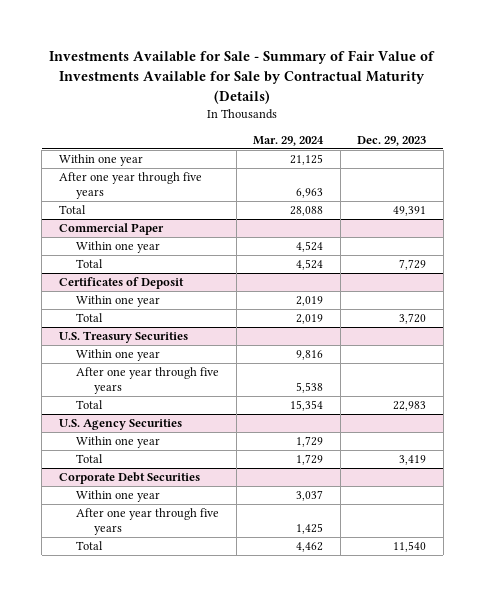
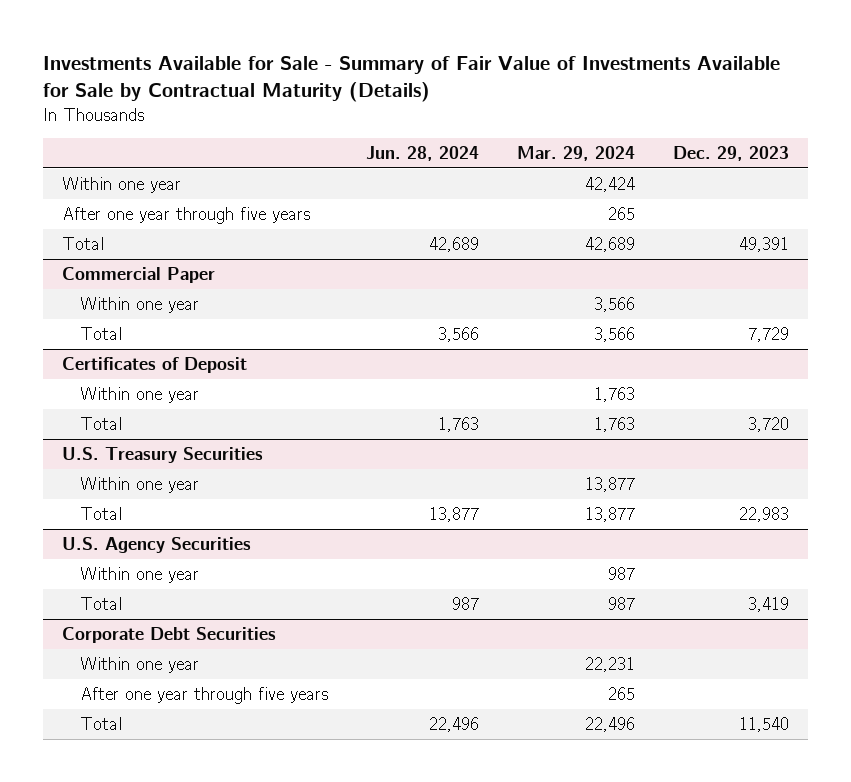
none -> [366,146,480,162] Jun. 28, 2024
[290,154,324,166] 21,125 -> [585,176,636,192] 42,424
[296,188,324,199] 6,963 -> [608,206,636,220] 265
[290,206,324,217] 28,088 -> [585,236,636,252] 42,689
[296,241,324,253] 4,524 -> [594,296,636,312] 3,566
[296,259,324,271] 4,524 -> [594,326,636,342] 3,566
[296,296,324,307] 2,019 -> [594,386,636,402] 1,763
[296,314,324,325] 2,019 -> [594,416,636,432] 1,763
[76,367,220,395] After one year through five years -> none
[296,350,324,361] 9,816 -> [585,476,636,492] 13,877
[290,400,324,412] 15,354 -> [585,506,636,522] 13,877
[296,436,324,448] 1,729 -> [608,566,636,580] 987
[296,454,324,466] 1,729 -> [608,596,636,610] 987
[296,490,324,502] 3,037 -> [585,656,636,672] 22,231
[296,523,324,535] 1,425 -> [608,686,636,700] 265
[296,542,324,553] 4,462 -> [585,716,636,732] 22,496

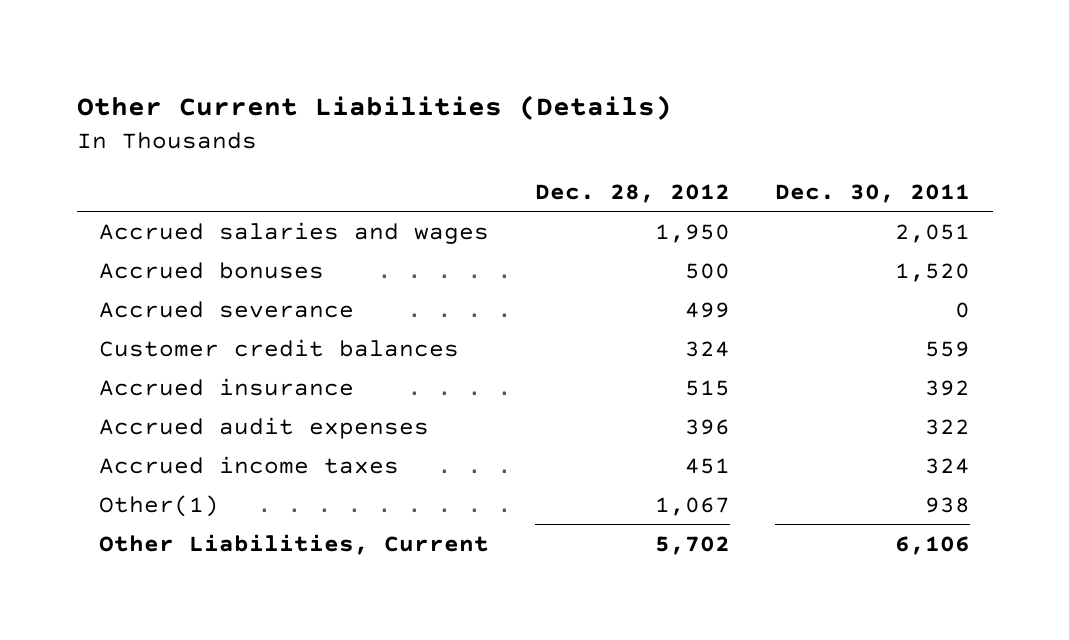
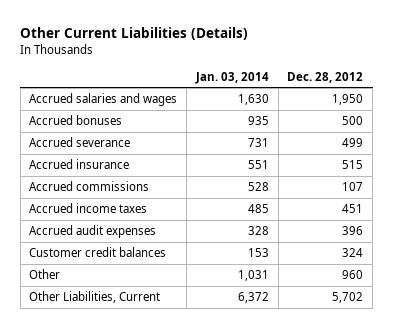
[775,184,971,204] Dec. 30, 2011 -> none
none -> [194,71,269,84] Jan. 03, 2014
none -> [29,181,150,192] Accrued commissions
[99,416,430,439] Accrued audit expenses -> [29,225,157,239] Accrued audit expenses
[99,338,460,357] Customer credit balances -> [29,247,167,258] Customer credit balances
[99,494,220,517] Other(1) -> [29,269,61,280] Other
[654,496,730,516] 1,067 -> [342,270,364,280] 960

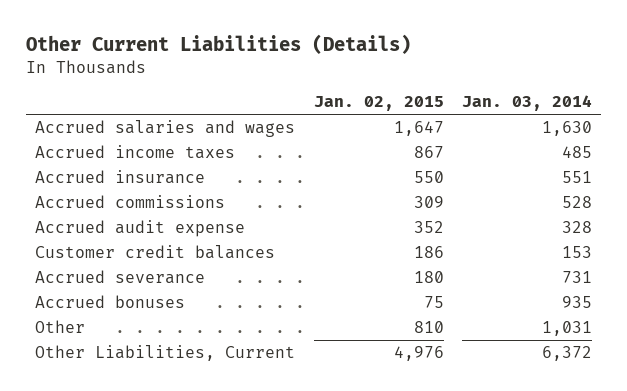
[287,71,364,83] Dec. 28, 2012 -> none
none -> [313,96,444,112] Jan. 02, 2015
[29,203,148,214] Accrued income taxes -> [35,145,236,160] Accrued income taxes
[29,225,157,239] Accrued audit expenses -> [35,220,246,238] Accrued audit expense
[29,137,131,148] Accrued severance -> [35,270,206,285] Accrued severance
[29,115,123,126] Accrued bonuses -> [35,295,186,309] Accrued bonuses

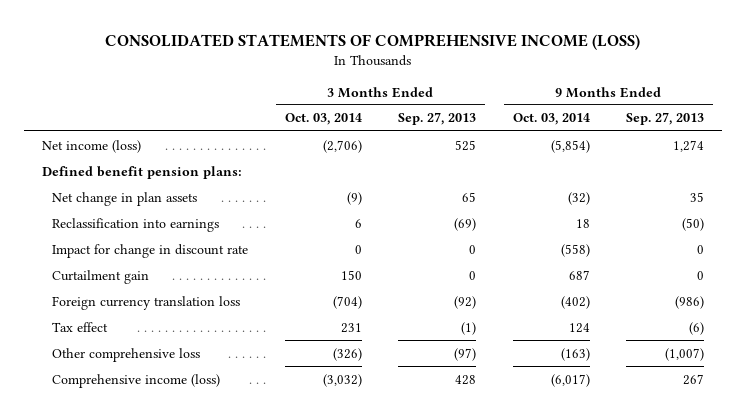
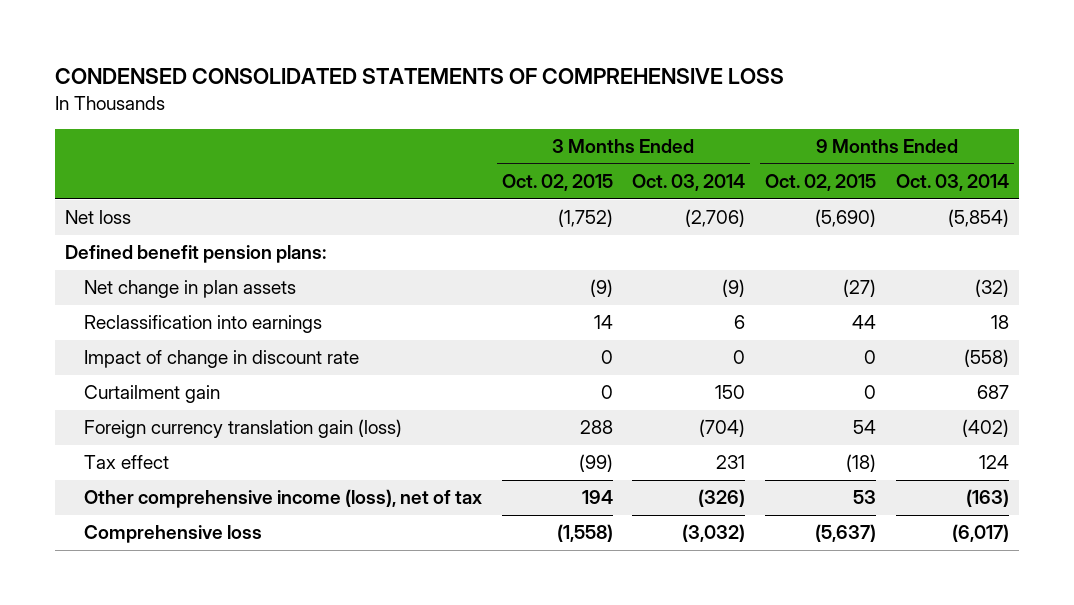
[105,33,641,50] CONSOLIDATED STATEMENTS OF COMPREHENSIVE INCOME (LOSS) -> [55,68,785,85] CONDENSED CONSOLIDATED STATEMENTS OF COMPREHENSIVE LOSS
[398,112,477,126] Sep. 27, 2013 -> none
[626,112,705,126] Sep. 27, 2013 -> none
none -> [501,174,613,192] Oct. 02, 2015
none -> [765,174,877,192] Oct. 02, 2015
[41,139,141,153] Net income (loss) -> [65,210,132,225] Net loss
[52,243,249,258] Impact for change in discount rate -> [83,350,359,369] Impact of change in discount rate
[52,295,241,310] Foreign currency translation loss -> [83,419,402,439] Foreign currency translation gain (loss)
[52,347,201,362] Other comprehensive loss -> [83,489,482,509] Other comprehensive income (loss), net of tax
[52,373,221,388] Comprehensive income (loss) -> [83,525,262,544] Comprehensive loss

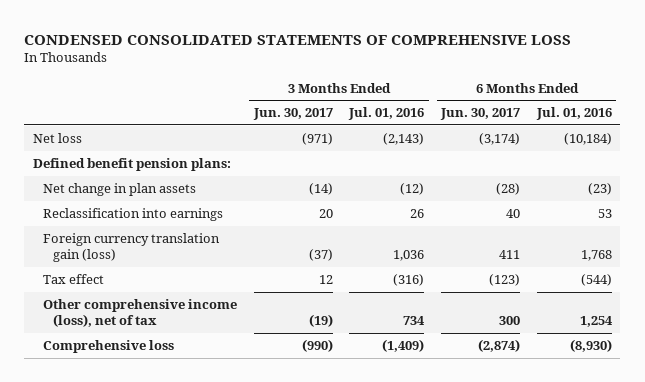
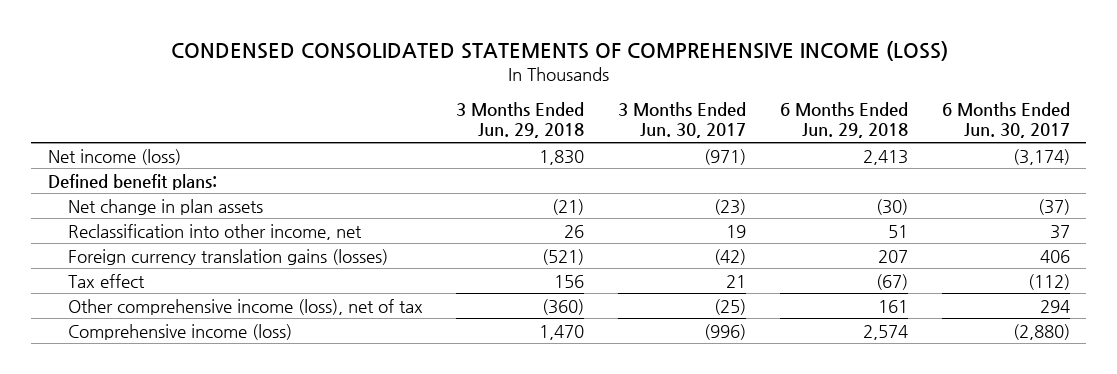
[24,34,572,45] CONDENSED CONSOLIDATED STATEMENTS OF COMPREHENSIVE LOSS -> [170,41,948,62] CONDENSED CONSOLIDATED STATEMENTS OF COMPREHENSIVE INCOME (LOSS)
[348,107,425,121] Jul. 01, 2016 -> none
[536,107,613,121] Jul. 01, 2016 -> none
none -> [456,102,585,139] 3 Months Ended Jun. 29, 2018
none -> [779,102,908,139] 6 Months Ended Jun. 29, 2018
[32,132,82,143] Net loss -> [47,148,181,165] Net income (loss)
[32,157,231,171] Defined benefit pension plans: -> [47,173,217,190] Defined benefit plans:
[308,182,333,195] (14) -> [714,198,747,215] (23)
[496,182,521,195] (28) -> [1037,198,1070,215] (37)
[42,207,223,221] Reclassification into earnings -> [67,223,362,240] Reclassification into other income, net
[318,208,333,218] 20 -> [726,224,747,238] 19
[506,208,521,218] 40 -> [1049,224,1070,239] 37
[42,232,220,263] Foreign currency translation gain (loss) -> [67,248,388,265] Foreign currency translation gains (losses)
[308,249,333,262] (37) -> [714,248,747,265] (42)
[499,250,521,260] 411 -> [1039,249,1070,263] 406
[318,274,333,284] 12 -> [726,274,747,288] 21
[489,273,521,286] (123) -> [1027,273,1070,290] (112)
[308,314,333,328] (19) -> [714,298,747,315] (25)
[499,316,521,326] 300 -> [1039,299,1070,313] 294
[42,339,174,353] Comprehensive loss -> [67,323,292,340] Comprehensive income (loss)
[301,338,333,352] (990) -> [704,323,747,340] (996)
[478,338,521,352] (2,874) -> [1012,323,1070,340] (2,880)

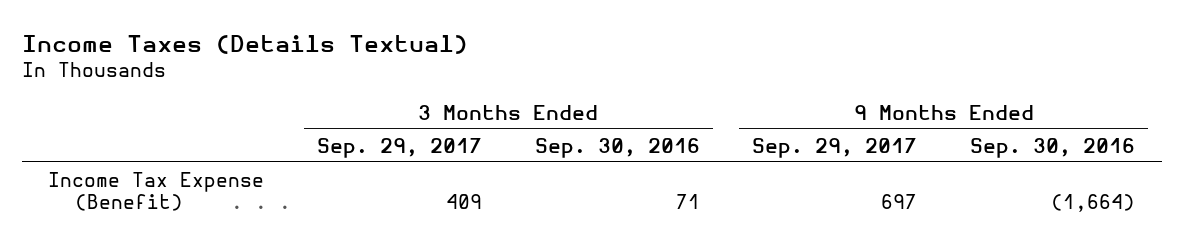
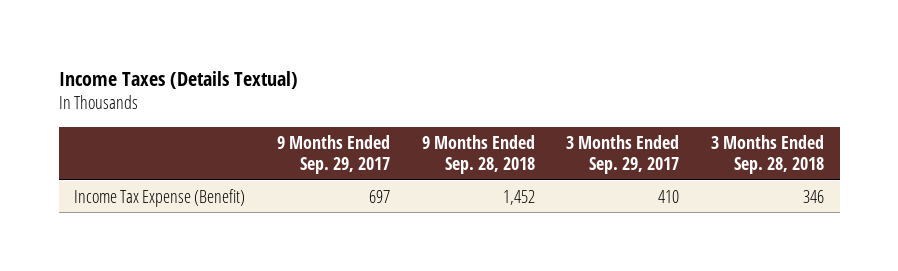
[534,137,700,158] Sep. 30, 2016 -> none
[970,137,1136,158] Sep. 30, 2016 -> none
none -> [421,134,535,175] 9 Months Ended Sep. 28, 2018
none -> [710,134,824,175] 3 Months Ended Sep. 28, 2018
[446,194,483,210] 409 -> [658,189,680,203] 410

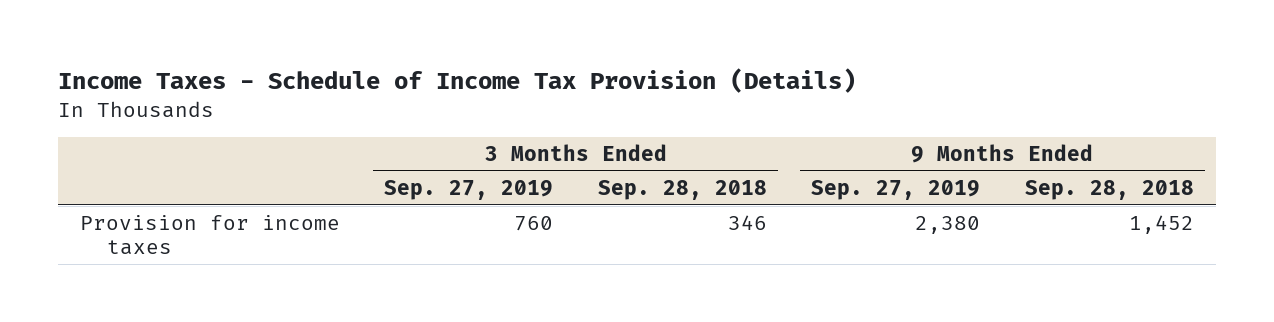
[58,70,298,89] Income Taxes (Details Textual) -> [57,68,856,94] Income Taxes - Schedule of Income Tax Provision (Details)
[276,134,390,175] 9 Months Ended Sep. 29, 2017 -> none
[566,134,680,175] 3 Months Ended Sep. 29, 2017 -> none
none -> [384,179,554,200] Sep. 27, 2019
none -> [811,179,981,200] Sep. 27, 2019
[74,188,246,207] Income Tax Expense (Benefit) -> [80,214,341,256] Provision for income taxes

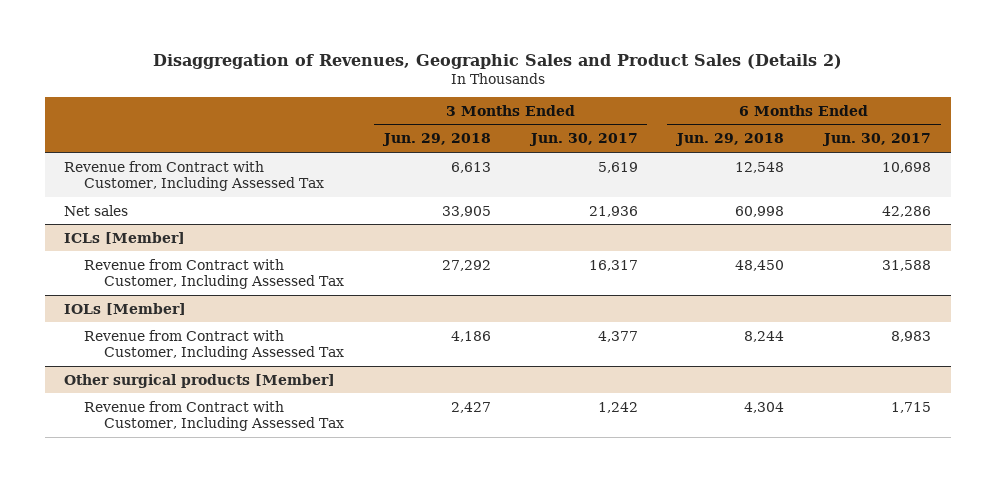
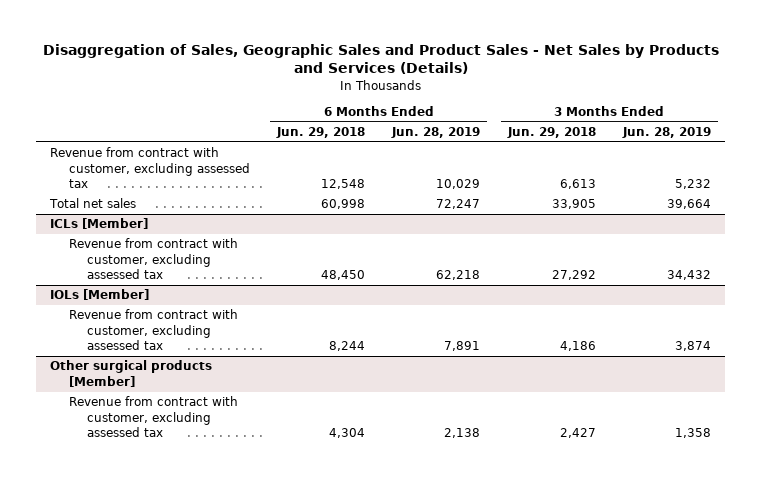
[152,53,842,69] Disaggregation of Revenues, Geographic Sales and Product Sales (Details 2) -> [42,43,719,75] Disaggregation of Sales, Geographic Sales and Product Sales - Net Sales by Products and Services (Details)
[528,133,638,147] Jun. 30, 2017 -> none
[821,133,931,147] Jun. 30, 2017 -> none
none -> [391,127,481,139] Jun. 28, 2019
none -> [622,127,712,139] Jun. 28, 2019
[64,160,325,192] Revenue from Contract with Customer, Including Assessed Tax -> [49,147,250,189] Revenue from contract with customer, excluding assessed tax
[64,204,129,216] Net sales -> [48,198,136,209] Total net sales
[84,258,345,290] Revenue from Contract with Customer, Including Assessed Tax -> [68,238,238,280] Revenue from contract with customer, excluding assessed tax
[84,329,345,361] Revenue from Contract with Customer, Including Assessed Tax -> [68,309,238,351] Revenue from contract with customer, excluding assessed tax
[84,400,345,432] Revenue from Contract with Customer, Including Assessed Tax -> [68,396,238,438] Revenue from contract with customer, excluding assessed tax

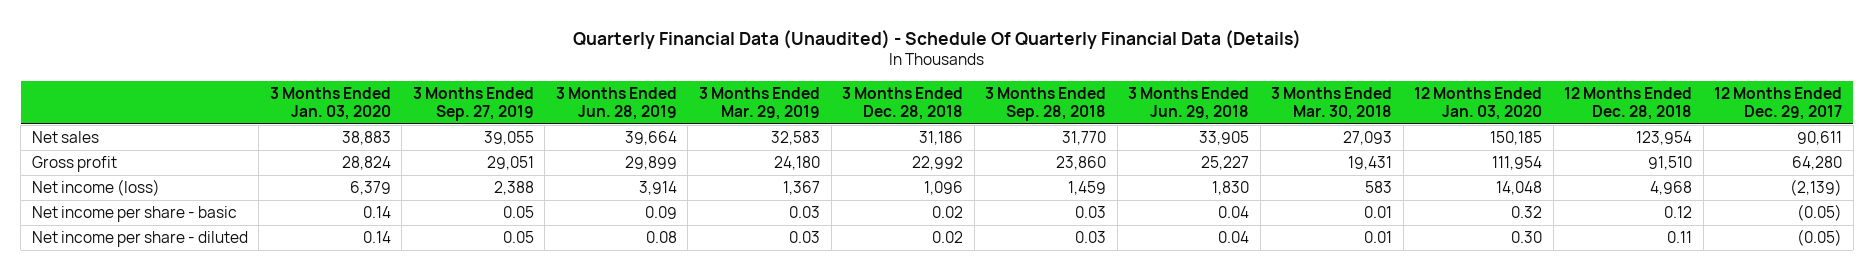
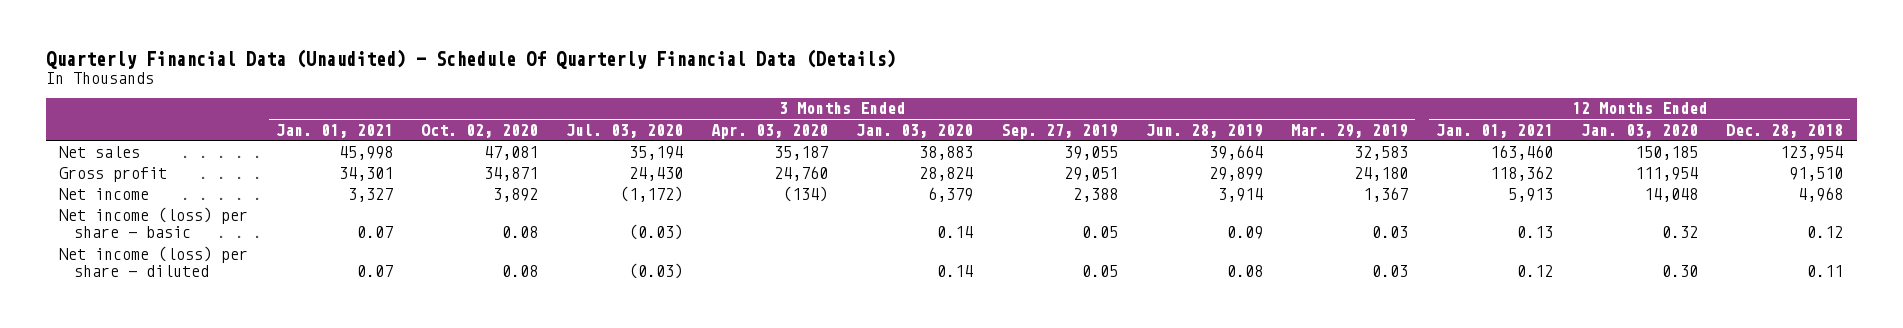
[842,86,964,120] 3 Months Ended Dec. 28, 2018 -> none
[985,86,1107,121] 3 Months Ended Sep. 28, 2018 -> none
[1128,86,1250,120] 3 Months Ended Jun. 29, 2018 -> none
[1271,86,1393,120] 3 Months Ended Mar. 30, 2018 -> none
[1714,86,1843,120] 12 Months Ended Dec. 29, 2017 -> none
none -> [276,123,394,138] Jan. 01, 2021
none -> [421,123,539,138] Oct. 02, 2020
none -> [566,123,684,138] Jul. 03, 2020
none -> [711,123,829,139] Apr. 03, 2020
none -> [1436,123,1554,138] Jan. 01, 2021
[31,178,160,196] Net income (loss) -> [59,187,150,200] Net income
[31,205,237,222] Net income per share - basic -> [59,206,249,239] Net income (loss) per share - basic
[31,230,248,247] Net income per share - diluted -> [59,245,249,278] Net income (loss) per share - diluted

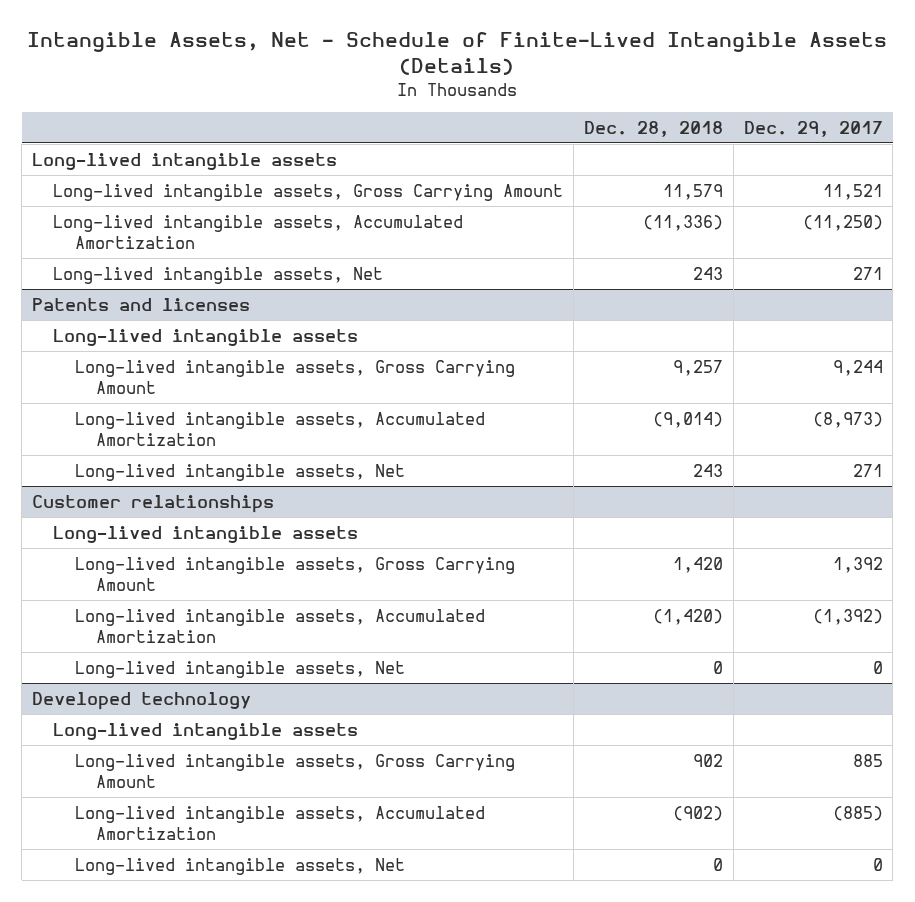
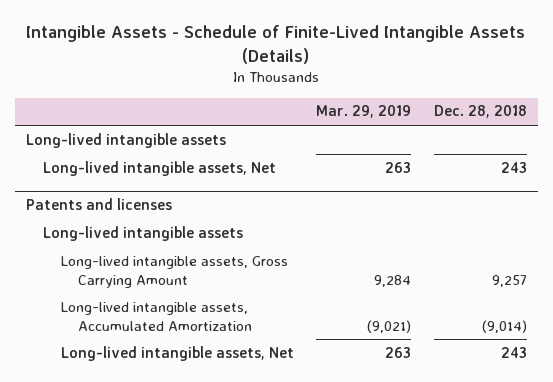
[27,32,888,76] Intangible Assets, Net - Schedule of Finite-Lived Intangible Assets (Details) -> [26,25,526,64] Intangible Assets - Schedule of Finite-Lived Intangible Assets (Details)
[743,120,883,137] Dec. 29, 2017 -> none
none -> [316,105,412,119] Mar. 29, 2019
[53,183,564,201] Long-lived intangible assets, Gross Carrying Amount -> none
[53,214,464,249] Long-lived intangible assets, Accumulated Amortization -> none
[32,494,275,513] Customer relationships -> none
[53,525,359,543] Long-lived intangible assets -> none
[74,556,515,591] Long-lived intangible assets, Gross Carrying Amount -> none
[74,608,485,643] Long-lived intangible assets, Accumulated Amortization -> none
[74,660,405,678] Long-lived intangible assets, Net -> none
[32,691,252,710] Developed technology -> none
[53,722,359,740] Long-lived intangible assets -> none
[74,753,515,788] Long-lived intangible assets, Gross Carrying Amount -> none
[74,805,485,840] Long-lived intangible assets, Accumulated Amortization -> none
[74,857,405,875] Long-lived intangible assets, Net -> none

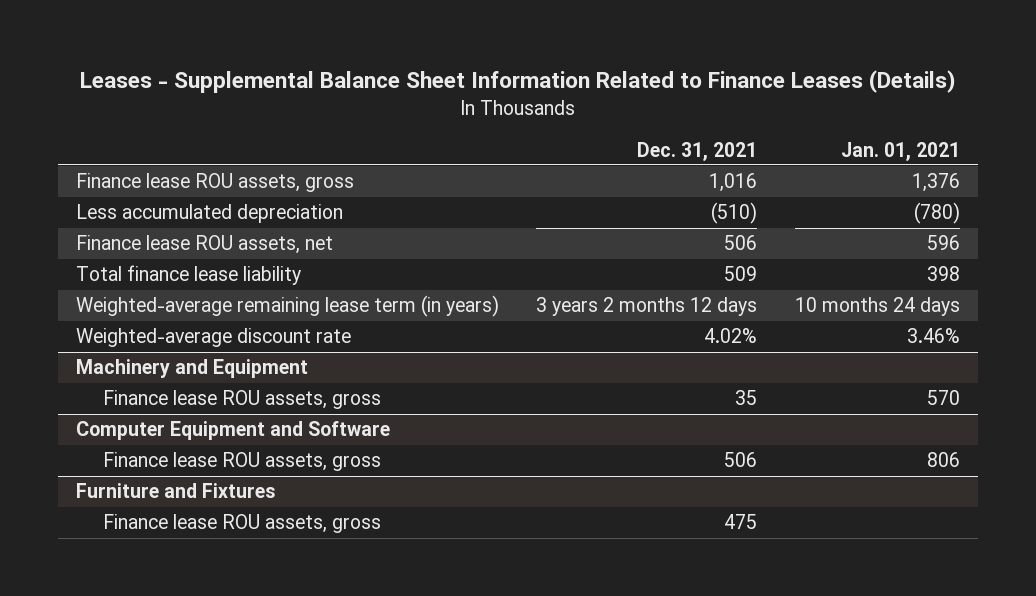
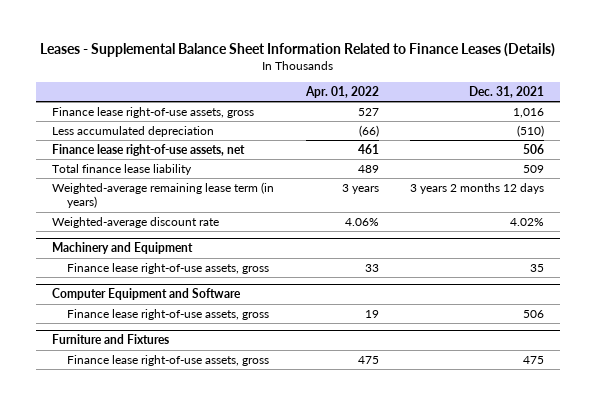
[840,141,960,161] Jan. 01, 2021 -> none
none -> [304,85,379,98] Apr. 01, 2022
[76,173,355,193] Finance lease ROU assets, gross -> [51,106,254,118] Finance lease right-of-use assets, gross
[76,235,334,255] Finance lease ROU assets, net -> [51,143,245,156] Finance lease right-of-use assets, net
[103,390,382,410] Finance lease ROU assets, gross -> [67,262,270,274] Finance lease right-of-use assets, gross
[103,452,382,472] Finance lease ROU assets, gross -> [67,308,270,320] Finance lease right-of-use assets, gross
[103,514,382,534] Finance lease ROU assets, gross -> [67,354,270,366] Finance lease right-of-use assets, gross

